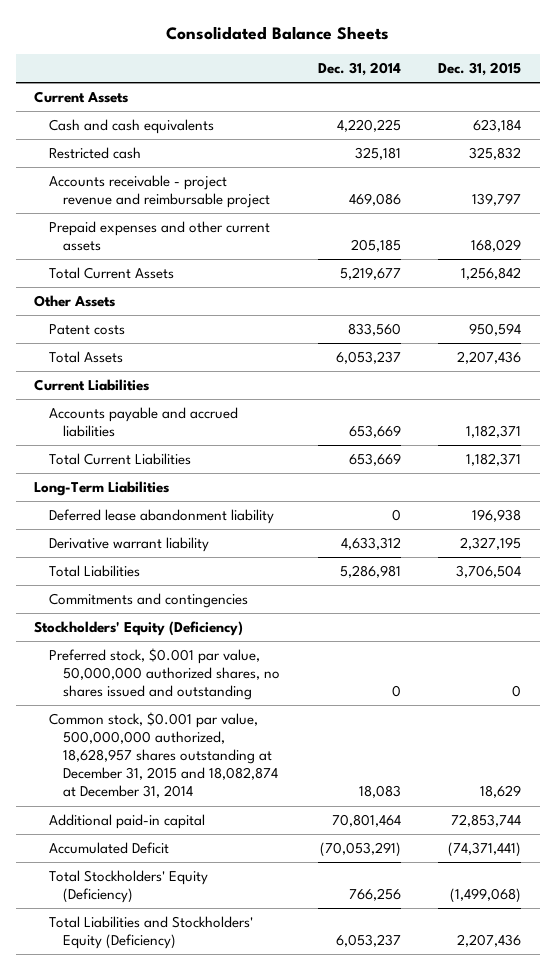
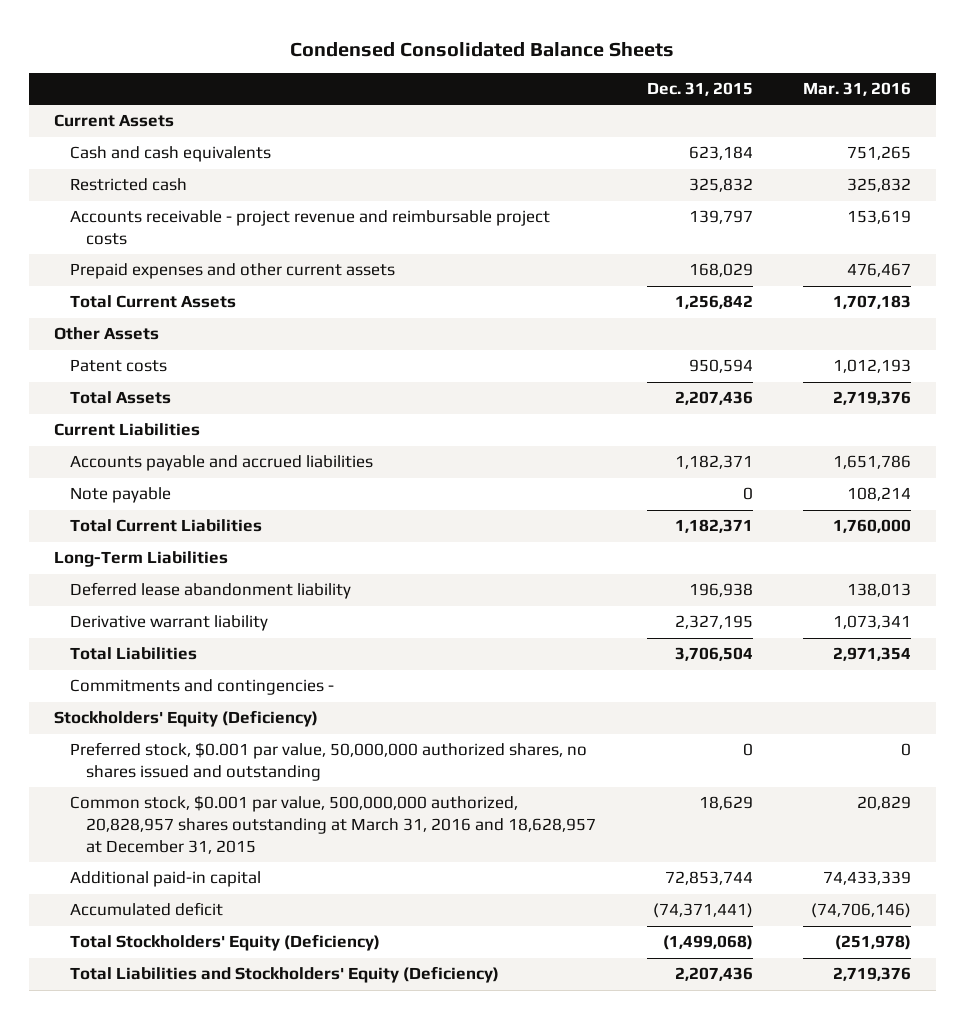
[165,25,389,40] Consolidated Balance Sheets -> [290,41,675,57] Condensed Consolidated Balance Sheets
[317,62,401,77] Dec. 31, 2014 -> none
none -> [802,82,911,97] Mar. 31, 2016
[48,175,271,209] Accounts receivable - project revenue and reimbursable project -> [70,210,551,246] Accounts receivable - project revenue and reimbursable project costs
none -> [70,487,172,504] Note payable
[48,593,248,609] Commitments and contingencies -> [70,679,335,696] Commitments and contingencies -
[48,712,279,799] Common stock, $0.001 par value, 500,000,000 authorized, 18,628,957 shares outstanding at December 31, 2015 and 18,082,874 at December 31, 2014 -> [70,795,597,855] Common stock, $0.001 par value, 500,000,000 authorized, 20,828,957 shares outstanding at March 31, 2016 and 18,628,957 at December 31, 2015
[48,842,169,855] Accumulated Deficit -> [70,902,224,917] Accumulated deficit

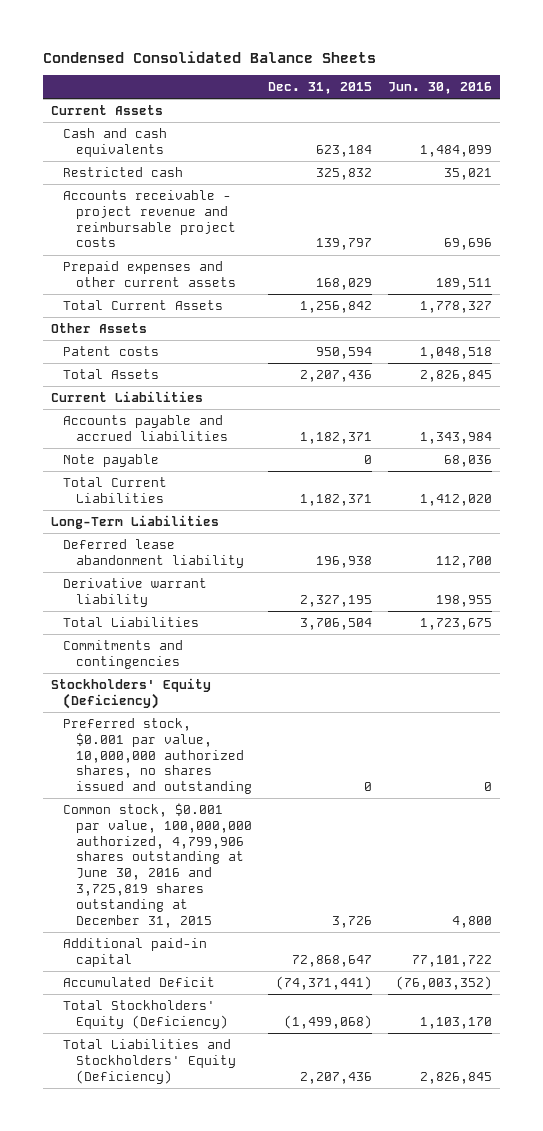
[802,82,911,97] Mar. 31, 2016 -> none
none -> [388,82,493,95] Jun. 30, 2016
[70,679,335,696] Commitments and contingencies - -> [63,640,184,669] Commitments and contingencies
[70,742,588,782] Preferred stock, $0.001 par value, 50,000,000 authorized shares, no shares issued and outstanding -> [63,718,252,795] Preferred stock, $0.001 par value, 10,000,000 authorized shares, no shares issued and outstanding
[70,795,597,855] Common stock, $0.001 par value, 500,000,000 authorized, 20,828,957 shares outstanding at March 31, 2016 and 18,628,957 at December 31, 2015 -> [63,803,252,928] Common stock, $0.001 par value, 100,000,000 authorized, 4,799,906 shares outstanding at June 30, 2016 and 3,725,819 shares outstanding at December 31, 2015
[698,796,753,811] 18,629 -> [331,915,372,928] 3,726
[664,871,753,886] 72,853,744 -> [291,954,372,967] 72,868,647
[70,902,224,917] Accumulated deficit -> [63,977,216,988] Accumulated Deficit

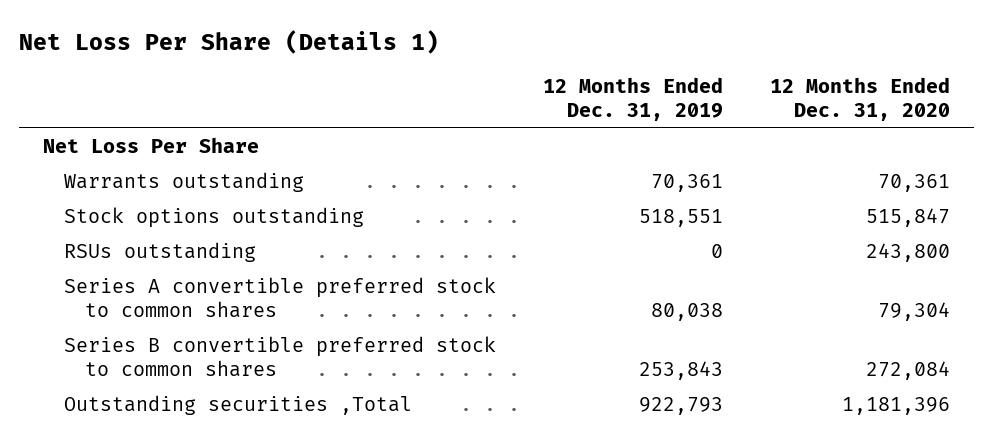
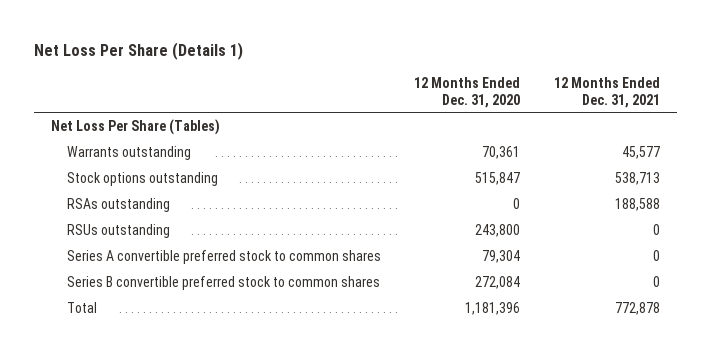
[543,77,724,122] 12 Months Ended Dec. 31, 2019 -> none
none -> [554,76,661,108] 12 Months Ended Dec. 31, 2021
[42,137,259,154] Net Loss Per Share -> [50,118,220,135] Net Loss Per Share (Tables)
none -> [66,197,170,212] RSAs outstanding
[64,395,413,416] Outstanding securities ,Total -> [66,301,97,313] Total

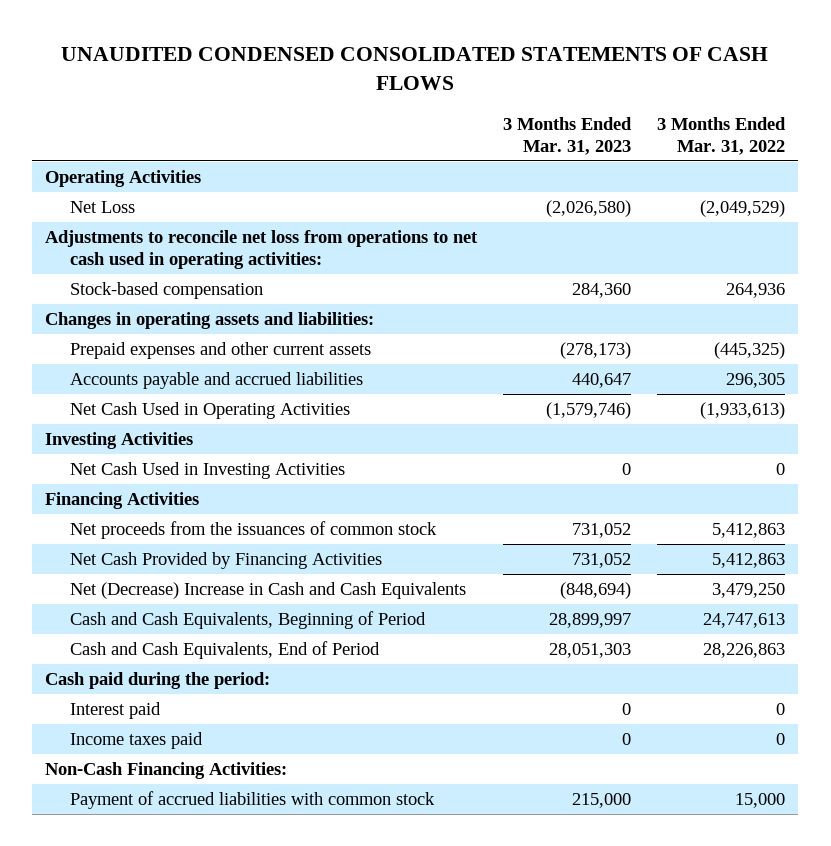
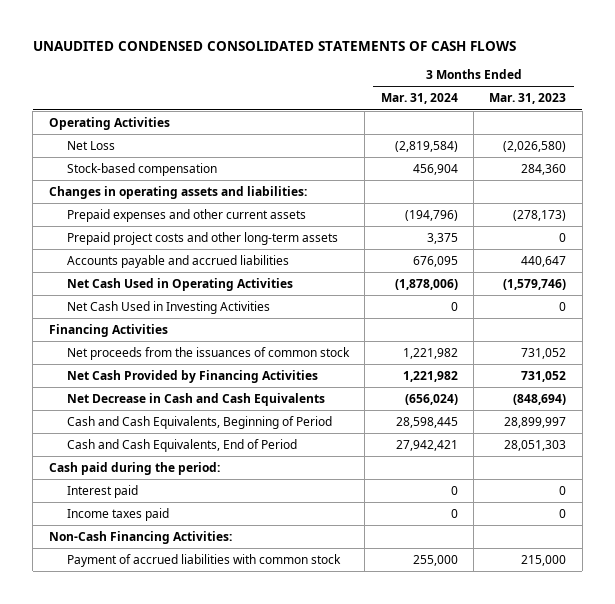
[657,117,787,155] 3 Months Ended Mar. 31, 2022 -> none
none -> [380,93,458,105] Mar. 31, 2024
[45,230,479,269] Adjustments to reconcile net loss from operations to net cash used in operating activities: -> none
none -> [67,231,339,245] Prepaid project costs and other long-term assets
[45,432,194,450] Investing Activities -> none
[70,582,467,600] Net (Decrease) Increase in Cash and Cash Equivalents -> [67,392,326,406] Net Decrease in Cash and Cash Equivalents

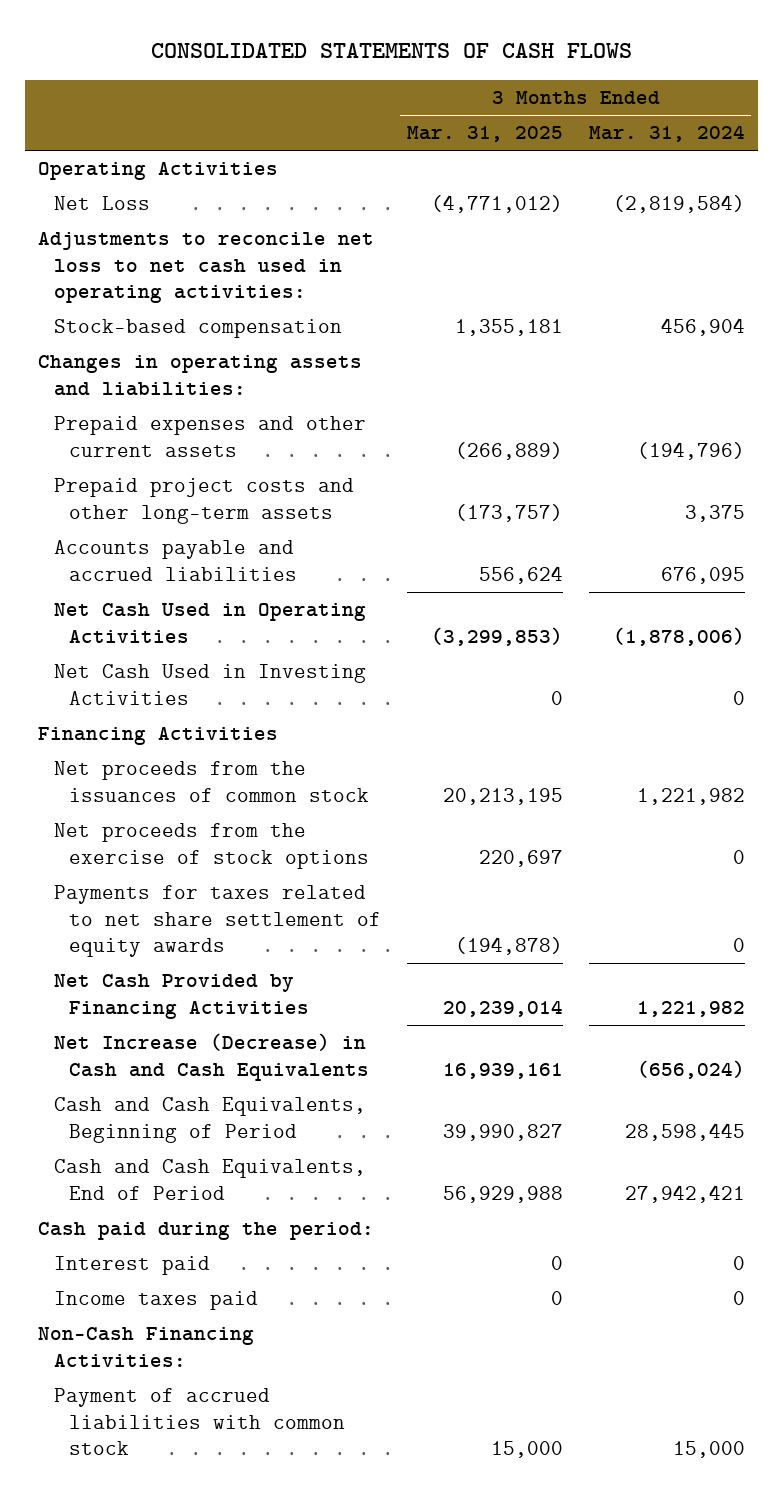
[32,41,516,52] UNAUDITED CONDENSED CONSOLIDATED STATEMENTS OF CASH FLOWS -> [150,43,632,59] CONSOLIDATED STATEMENTS OF CASH FLOWS
[489,93,567,105] Mar. 31, 2023 -> none
none -> [406,126,563,143] Mar. 31, 2025
none -> [38,232,375,304] Adjustments to reconcile net loss to net cash used in operating activities:
none -> [53,823,369,869] Net proceeds from the exercise of stock options
none -> [53,885,381,958] Payments for taxes related to net share settlement of equity awards
[67,392,326,406] Net Decrease in Cash and Cash Equivalents -> [53,1033,369,1081] Net Increase (Decrease) in Cash and Cash Equivalents
[412,554,458,566] 255,000 -> [672,1441,745,1459] 15,000

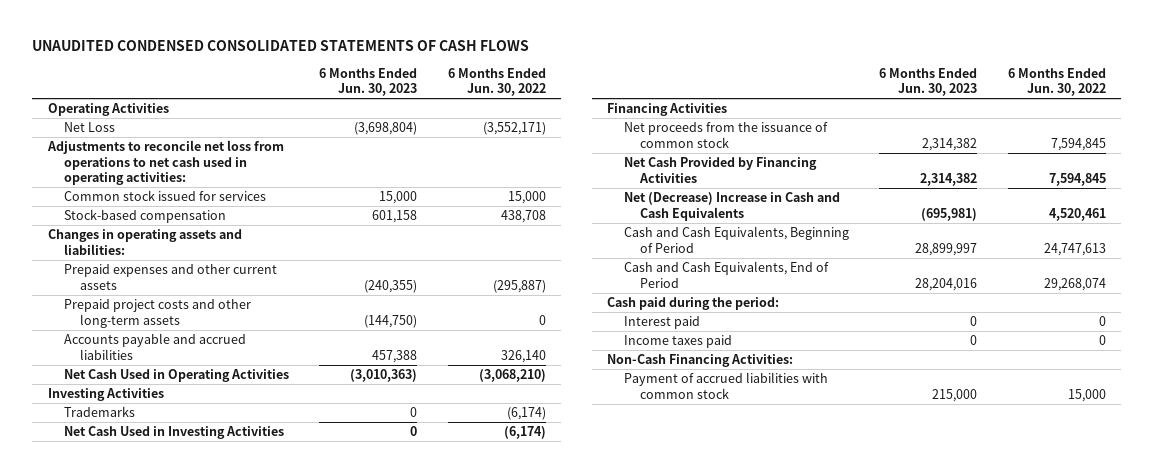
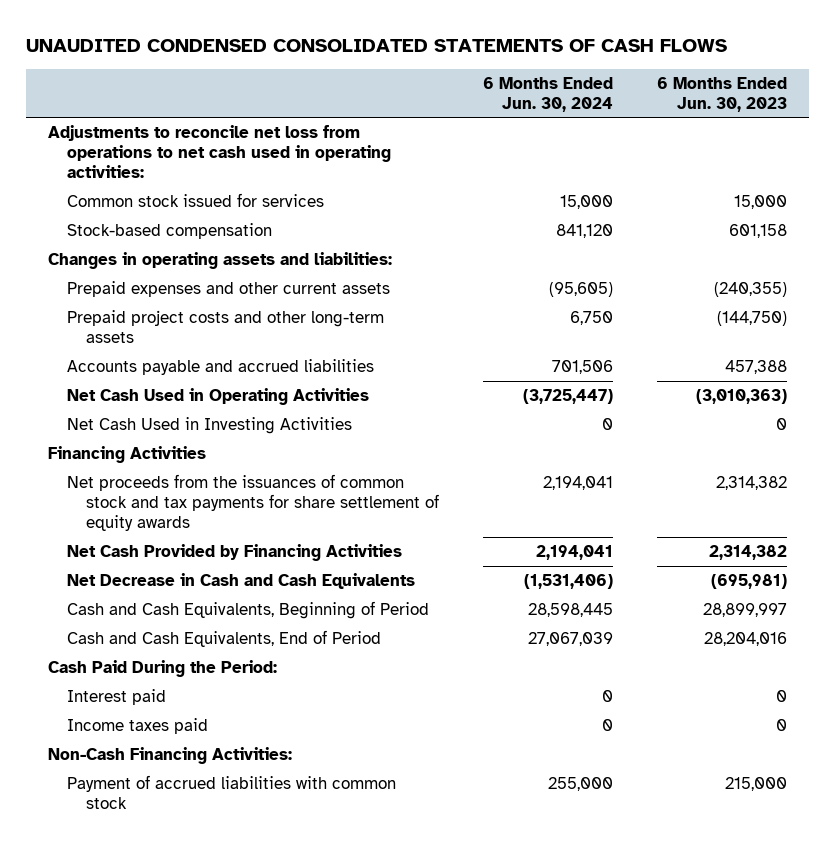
[448,67,547,97] 6 Months Ended Jun. 30, 2022 -> none
none -> [482,76,613,112] 6 Months Ended Jun. 30, 2024
[47,103,169,117] Operating Activities -> none
[63,122,115,133] Net Loss -> none
[47,388,164,402] Investing Activities -> none
[63,406,135,418] Trademarks -> none
[623,122,828,148] Net proceeds from the issuance of common stock -> [66,473,439,532] Net proceeds from the issuances of common stock and tax payments for share settlement of equity awards
[623,192,840,221] Net (Decrease) Increase in Cash and Cash Equivalents -> [66,572,415,589] Net Decrease in Cash and Cash Equivalents
[607,297,780,311] Cash paid during the period: -> [47,659,277,677] Cash Paid During the Period:

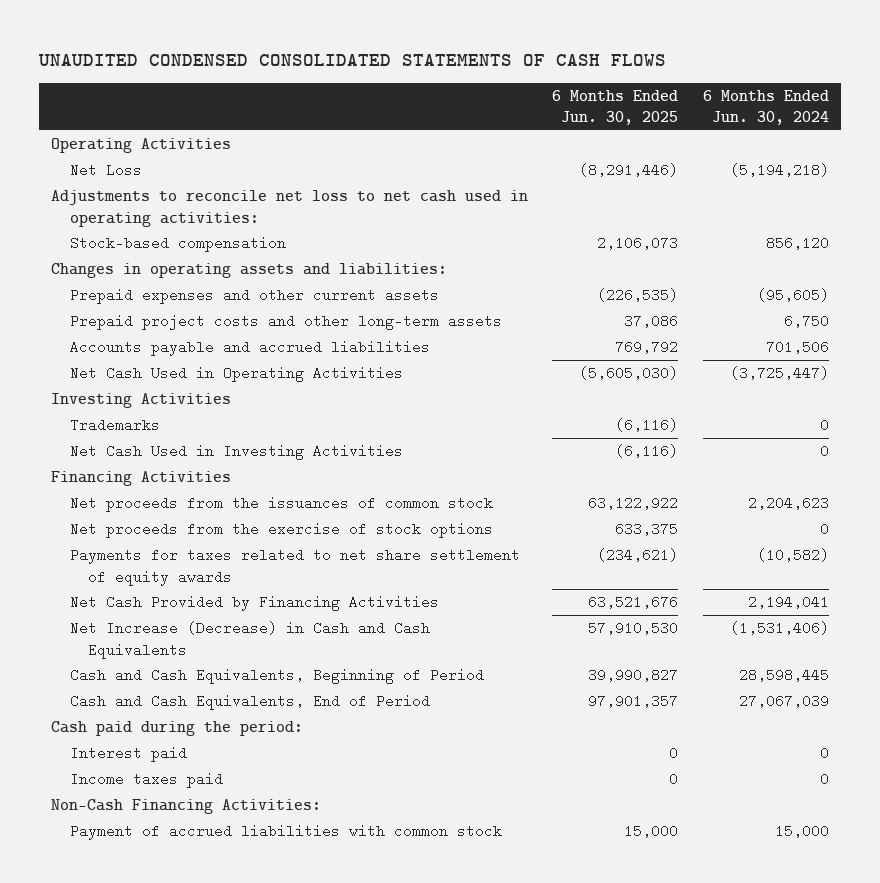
[656,76,787,112] 6 Months Ended Jun. 30, 2023 -> none
none -> [552,89,679,126] 6 Months Ended Jun. 30, 2025
[66,192,324,207] Common stock issued for services -> none
none -> [51,138,232,154] Operating Activities
none -> [69,163,142,178] Net Loss
[47,124,391,179] Adjustments to reconcile net loss from operations to net cash used in operating activities: -> [51,190,529,227] Adjustments to reconcile net loss to net cash used in operating activities:
[555,223,613,238] 841,120 -> [765,236,829,251] 856,120
none -> [51,393,232,409] Investing Activities
none -> [69,418,160,433] Trademarks
[66,473,439,532] Net proceeds from the issuances of common stock and tax payments for share settlement of equity awards -> [69,496,493,513] Net proceeds from the issuances of common stock
[542,475,613,490] 2,194,041 -> [747,496,829,511] 2,204,623
none -> [69,522,493,539] Net proceeds from the exercise of stock options
none -> [69,548,520,586] Payments for taxes related to net share settlement of equity awards
[66,572,415,589] Net Decrease in Cash and Cash Equivalents -> [69,621,430,659] Net Increase (Decrease) in Cash and Cash Equivalents
[47,659,277,677] Cash Paid During the Period: -> [51,721,304,737] Cash paid during the period:
[547,776,613,791] 255,000 -> [774,824,829,839] 15,000

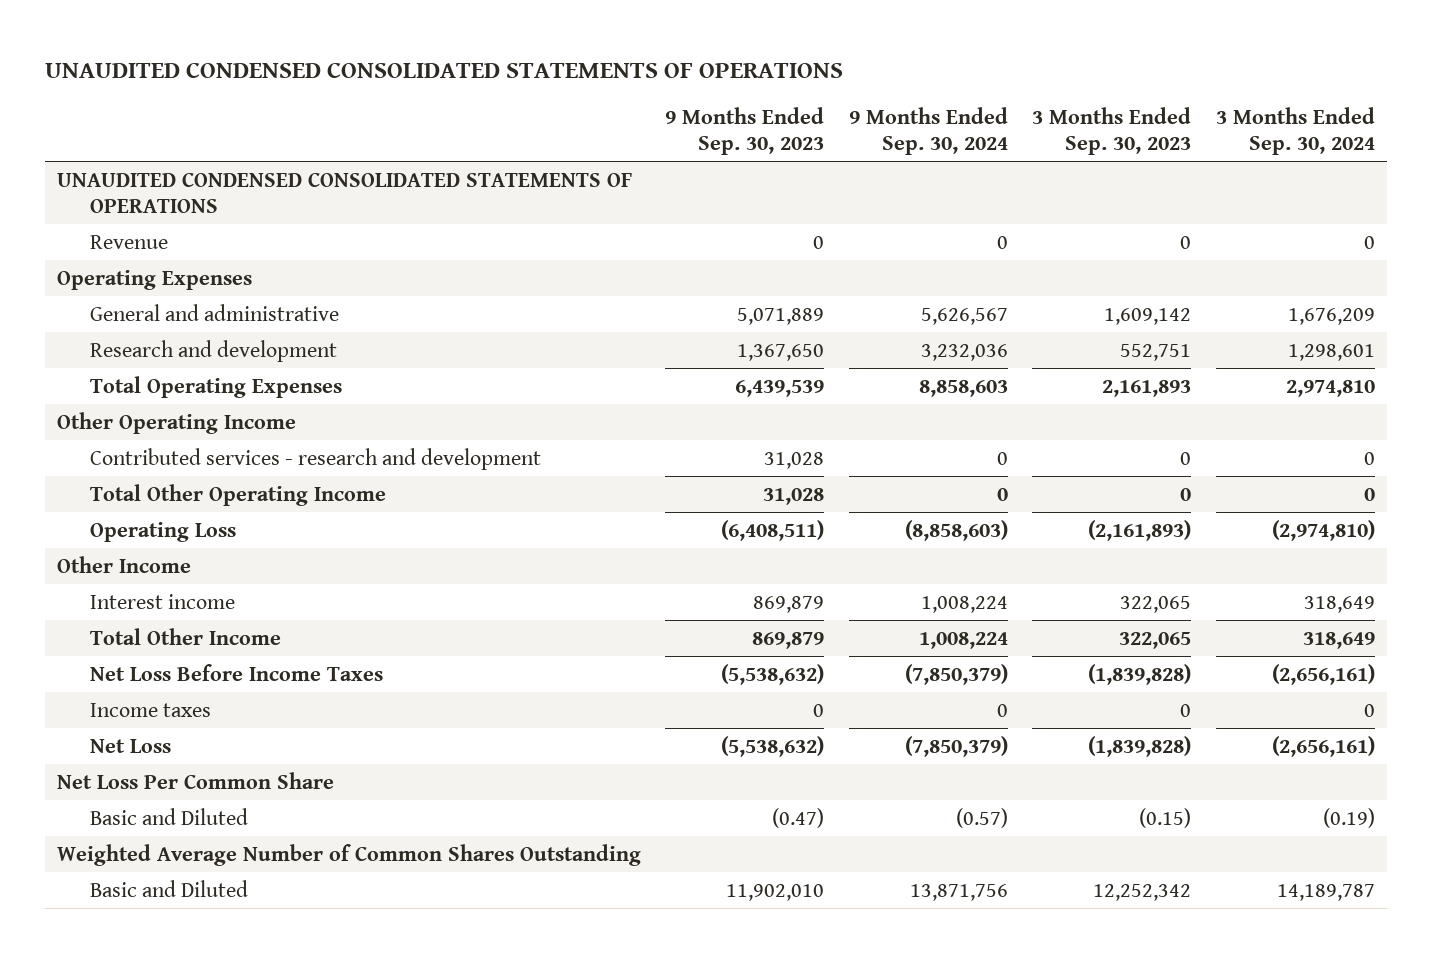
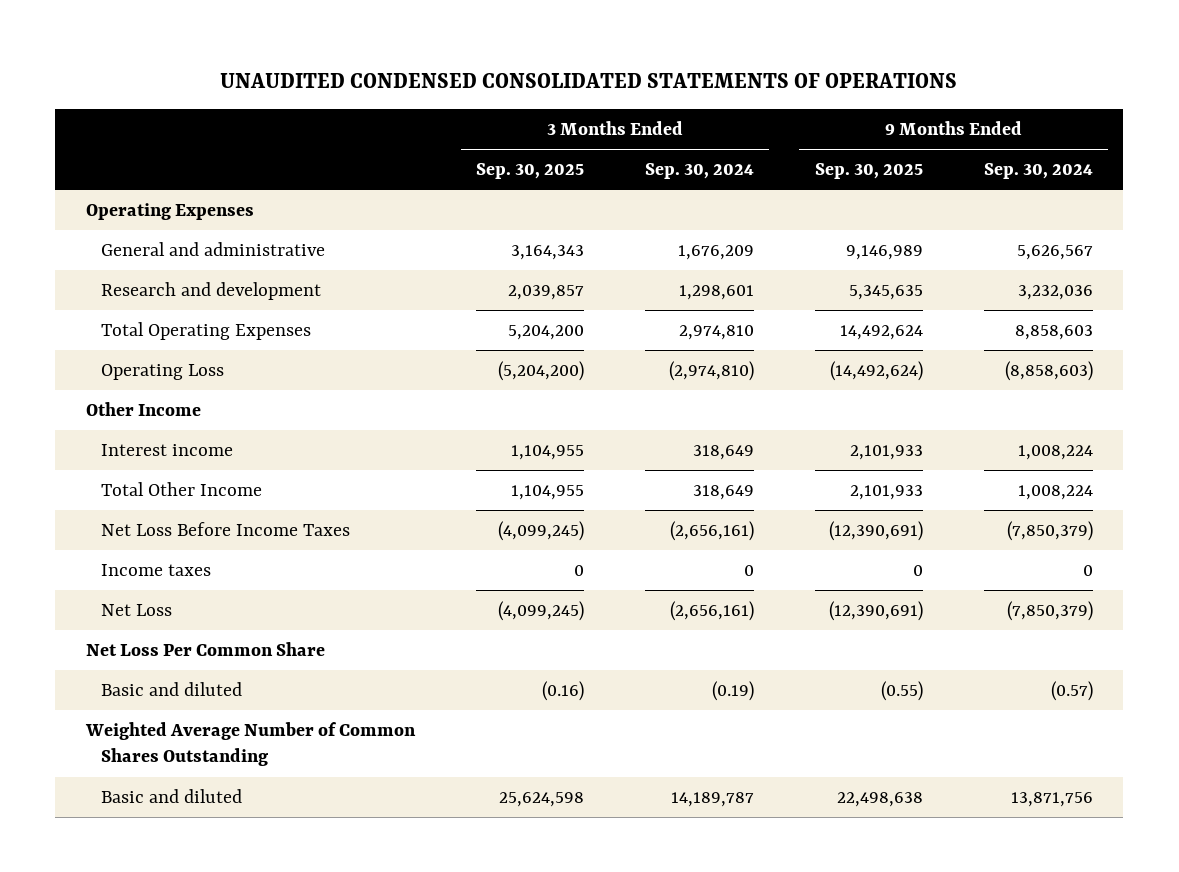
[665,107,825,156] 9 Months Ended Sep. 30, 2023 -> none
[1032,107,1192,156] 3 Months Ended Sep. 30, 2023 -> none
none -> [475,163,584,180] Sep. 30, 2025
none -> [814,163,923,180] Sep. 30, 2025
[56,171,632,213] UNAUDITED CONDENSED CONSOLIDATED STATEMENTS OF OPERATIONS -> none
[90,234,169,249] Revenue -> none
[56,411,296,434] Other Operating Income -> none
[90,447,542,470] Contributed services - research and development -> none
[90,483,387,506] Total Other Operating Income -> none
[90,807,249,825] Basic and Diluted -> [100,682,242,697] Basic and diluted
[90,879,249,897] Basic and Diluted -> [100,789,242,804] Basic and diluted

